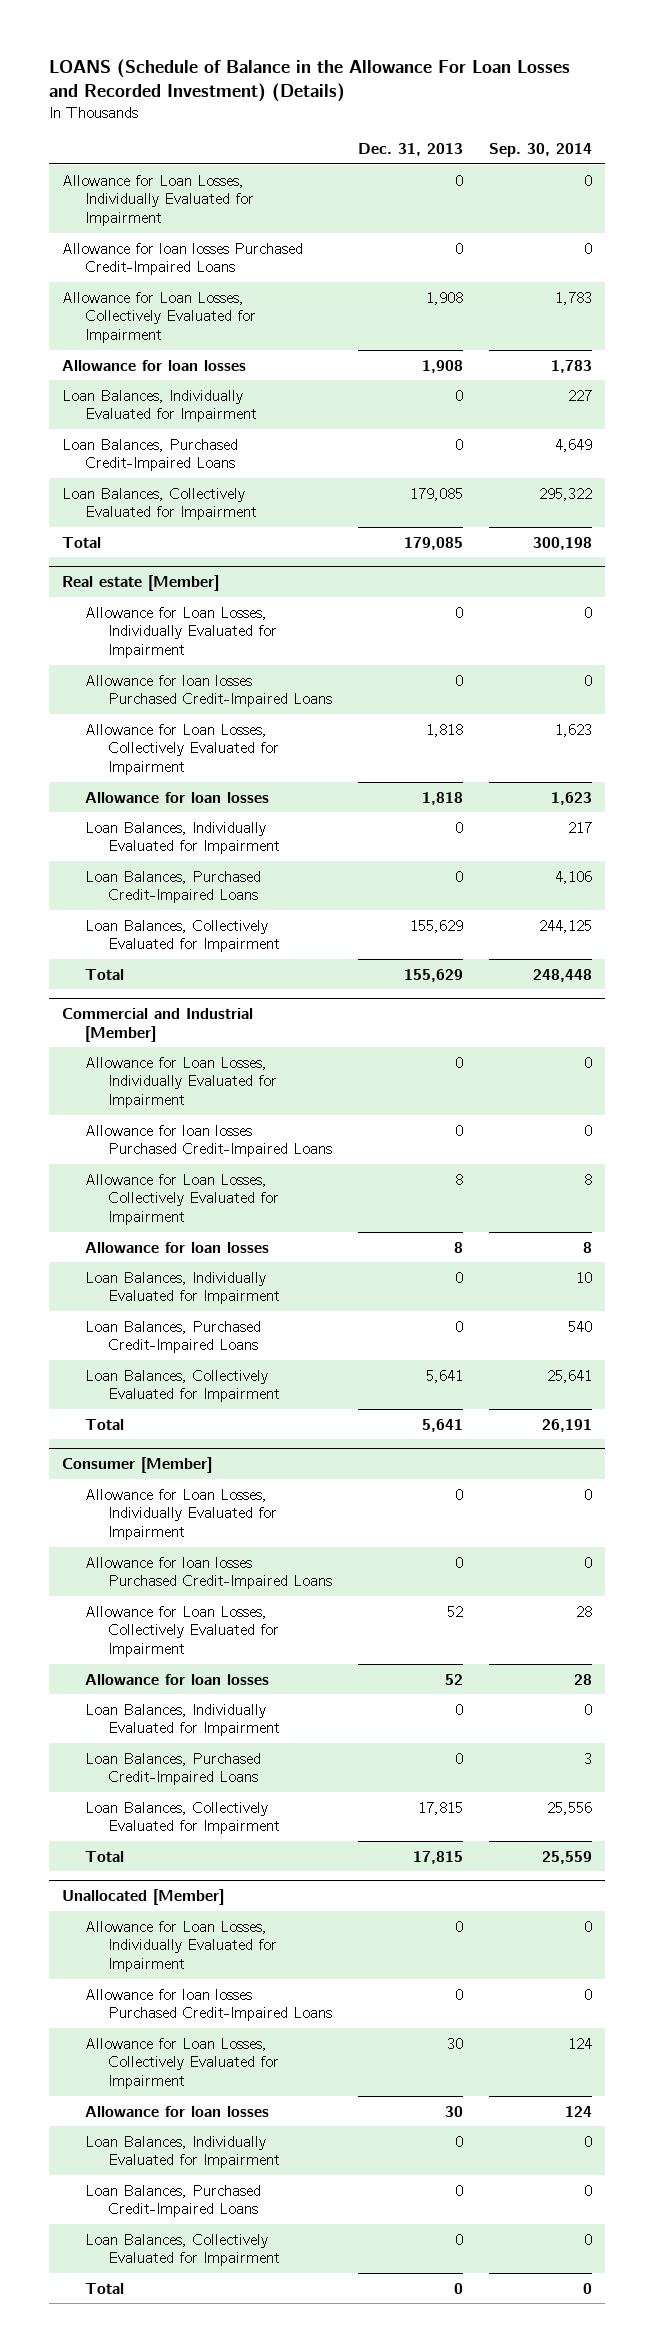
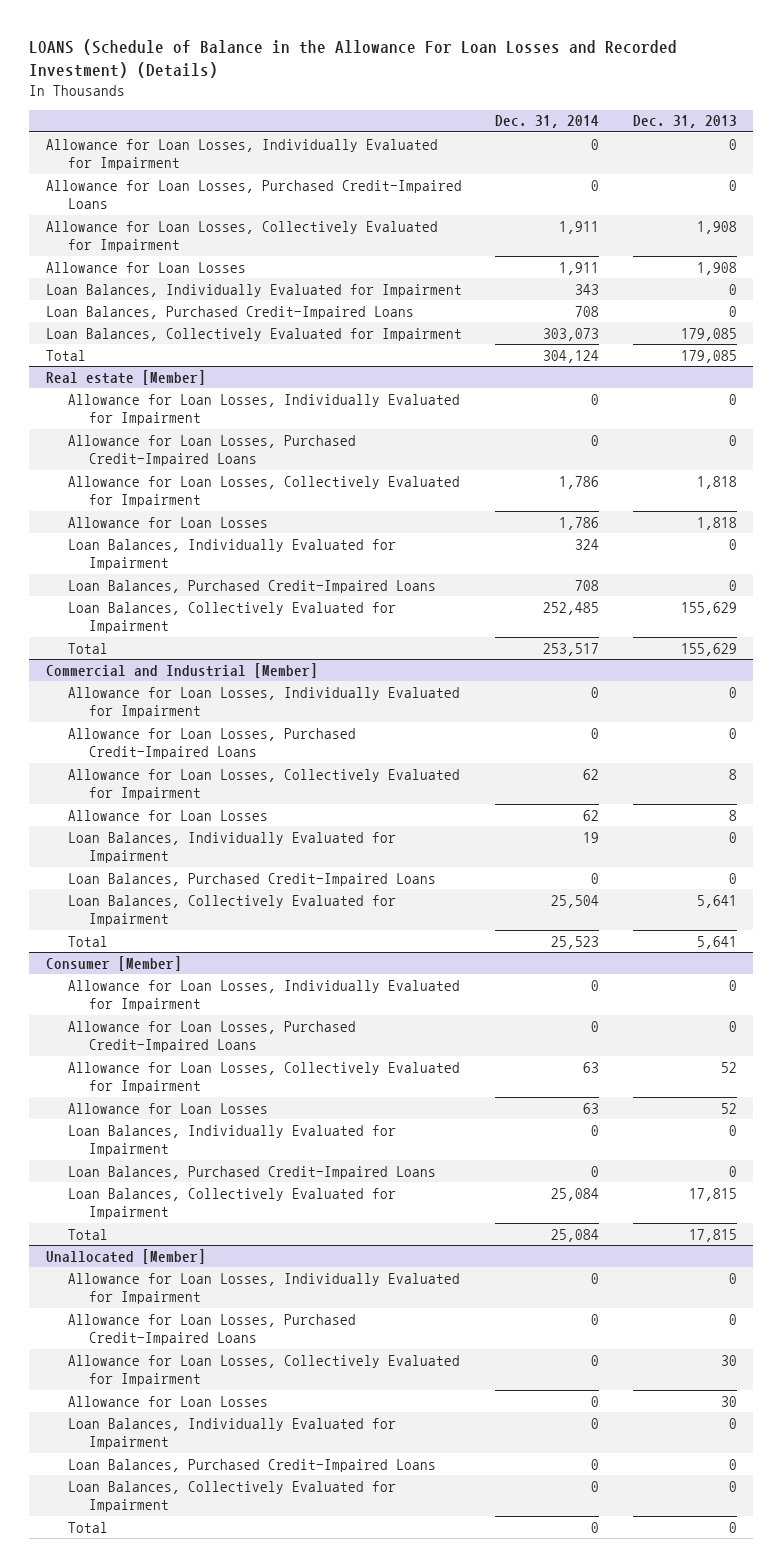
[489,142,593,157] Sep. 30, 2014 -> none
none -> [495,115,600,129] Dec. 31, 2014
[62,242,304,276] Allowance for loan losses Purchased Credit-Impaired Loans -> [45,179,462,210] Allowance for Loan Losses, Purchased Credit-Impaired Loans
[62,359,247,371] Allowance for loan losses -> [45,261,246,273] Allowance for Loan Losses
[85,674,332,708] Allowance for loan losses Purchased Credit-Impaired Loans -> [67,434,356,467] Allowance for Loan Losses, Purchased Credit-Impaired Loans
[85,791,270,803] Allowance for loan losses -> [67,516,268,528] Allowance for Loan Losses
[85,1124,332,1158] Allowance for loan losses Purchased Credit-Impaired Loans -> [67,727,356,760] Allowance for Loan Losses, Purchased Credit-Impaired Loans
[85,1241,270,1253] Allowance for loan losses -> [67,809,268,821] Allowance for Loan Losses
[85,1556,332,1590] Allowance for loan losses Purchased Credit-Impaired Loans -> [67,1020,356,1053] Allowance for Loan Losses, Purchased Credit-Impaired Loans
[85,1673,270,1685] Allowance for loan losses -> [67,1102,268,1114] Allowance for Loan Losses
[85,1988,332,2022] Allowance for loan losses Purchased Credit-Impaired Loans -> [67,1313,356,1346] Allowance for Loan Losses, Purchased Credit-Impaired Loans
[85,2105,270,2117] Allowance for loan losses -> [67,1395,268,1407] Allowance for Loan Losses

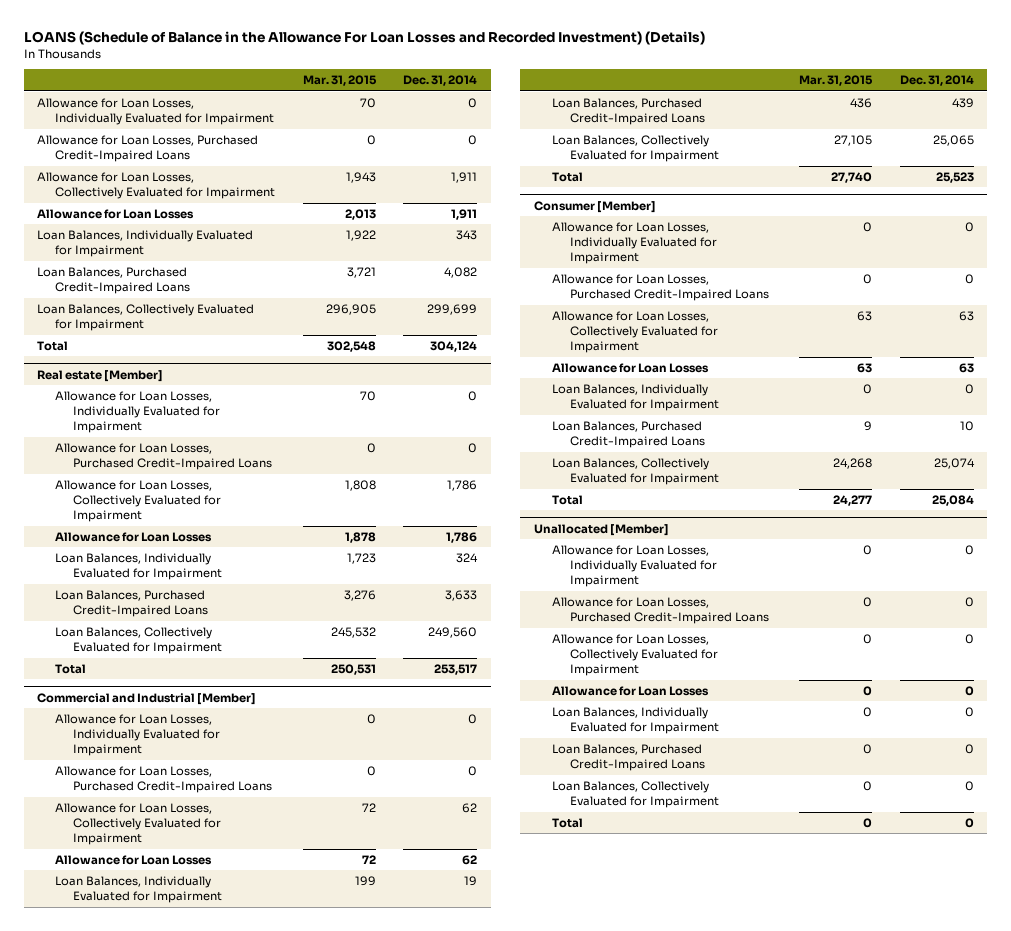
[632,115,737,129] Dec. 31, 2013 -> none
none -> [302,75,377,87] Mar. 31, 2015
[575,305,600,317] 708 -> [444,266,478,278] 4,082
[543,327,600,341] 303,073 -> [427,303,478,315] 299,699
[575,579,600,591] 708 -> [445,589,478,601] 3,633
[543,601,600,615] 252,485 -> [428,626,478,638] 249,560
[591,872,600,884] 0 -> [951,97,974,108] 439
[551,894,600,908] 25,504 -> [932,134,974,146] 25,065
[591,1165,600,1177] 0 -> [959,420,974,431] 10
[551,1187,600,1201] 25,084 -> [933,457,975,469] 25,074

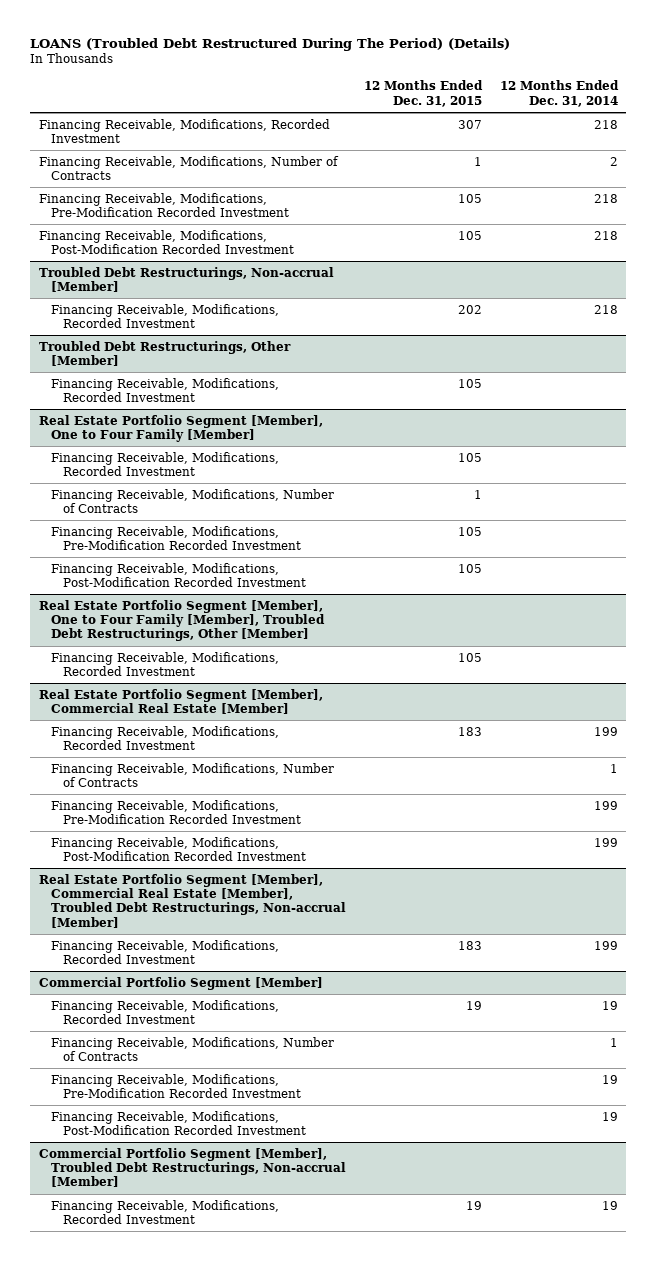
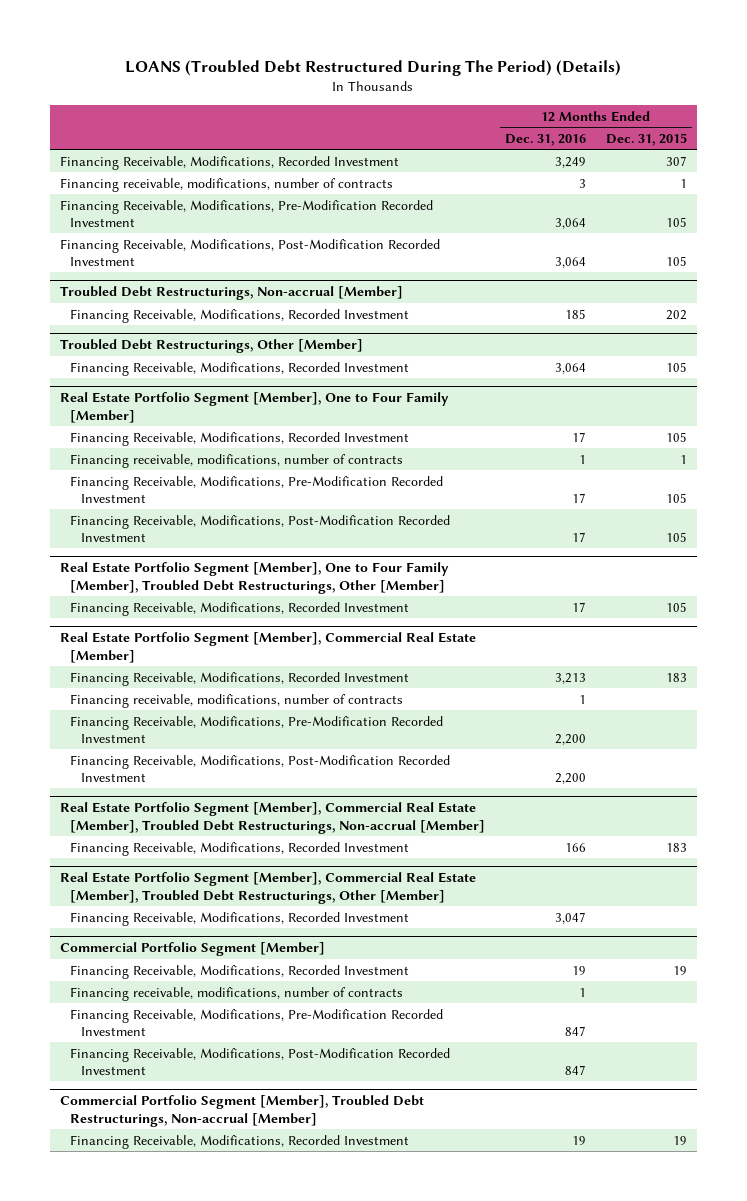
[499,80,619,107] 12 Months Ended Dec. 31, 2014 -> none
none -> [505,133,587,146] Dec. 31, 2016
[39,155,340,180] Financing Receivable, Modifications, Number of Contracts -> [59,177,393,192] Financing receivable, modifications, number of contracts
[51,488,335,513] Financing Receivable, Modifications, Number of Contracts -> [70,453,404,468] Financing receivable, modifications, number of contracts
[51,762,335,787] Financing Receivable, Modifications, Number of Contracts -> [70,693,404,708] Financing receivable, modifications, number of contracts
none -> [59,872,476,904] Real Estate Portfolio Segment [Member], Commercial Real Estate [Member], Troubled Debt Restructurings, Other [Member]
none -> [70,911,410,926] Financing Receivable, Modifications, Recorded Investment
[51,1036,335,1061] Financing Receivable, Modifications, Number of Contracts -> [70,986,404,1001] Financing receivable, modifications, number of contracts

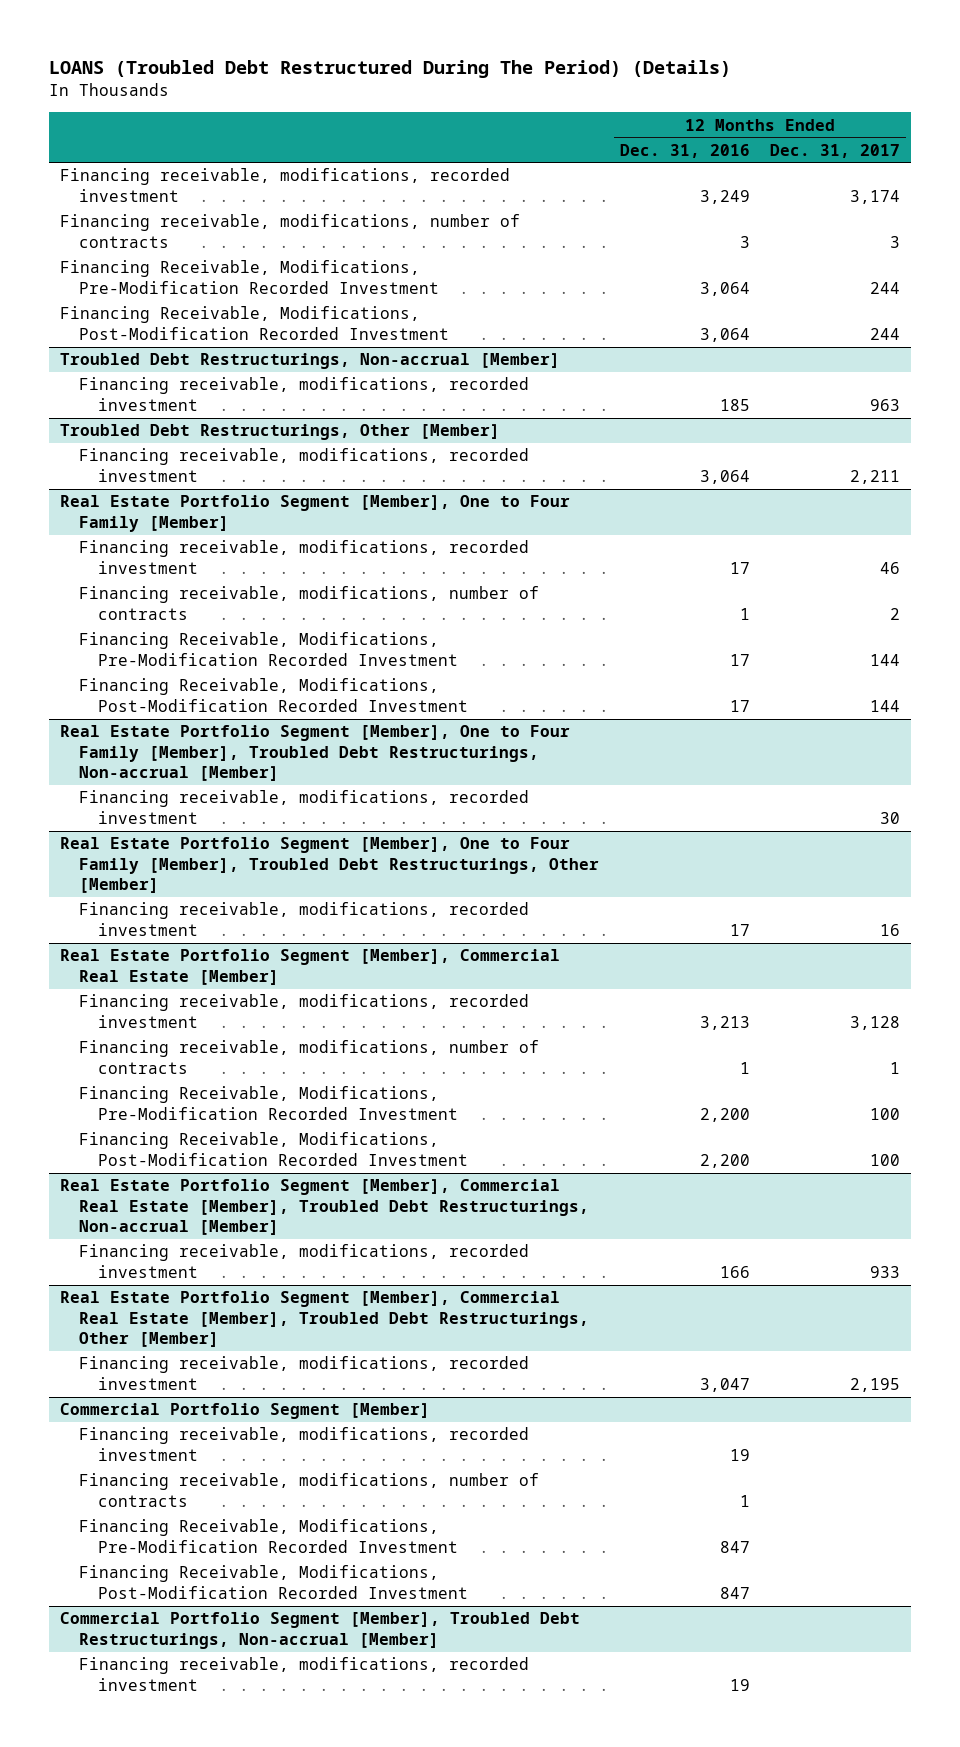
[605,132,687,146] Dec. 31, 2015 -> none
none -> [770,143,901,158] Dec. 31, 2017
[59,155,399,170] Financing Receivable, Modifications, Recorded Investment -> [59,168,510,202] Financing receivable, modifications, recorded investment
[70,308,410,323] Financing Receivable, Modifications, Recorded Investment -> [78,377,529,411] Financing receivable, modifications, recorded investment
[70,361,410,376] Financing Receivable, Modifications, Recorded Investment -> [78,448,529,482] Financing receivable, modifications, recorded investment
[70,431,410,446] Financing Receivable, Modifications, Recorded Investment -> [78,540,529,574] Financing receivable, modifications, recorded investment
none -> [59,725,570,782] Real Estate Portfolio Segment [Member], One to Four Family [Member], Troubled Debt Restructurings, Non-accrual [Member]
none -> [78,790,529,824] Financing receivable, modifications, recorded investment
[70,601,410,616] Financing Receivable, Modifications, Recorded Investment -> [78,902,529,936] Financing receivable, modifications, recorded investment
[70,671,410,686] Financing Receivable, Modifications, Recorded Investment -> [78,994,529,1028] Financing receivable, modifications, recorded investment
[70,841,410,856] Financing Receivable, Modifications, Recorded Investment -> [78,1244,529,1278] Financing receivable, modifications, recorded investment
[70,911,410,926] Financing Receivable, Modifications, Recorded Investment -> [78,1356,529,1390] Financing receivable, modifications, recorded investment
[70,964,410,979] Financing Receivable, Modifications, Recorded Investment -> [78,1427,529,1461] Financing receivable, modifications, recorded investment
[70,1134,410,1149] Financing Receivable, Modifications, Recorded Investment -> [78,1657,529,1691] Financing receivable, modifications, recorded investment

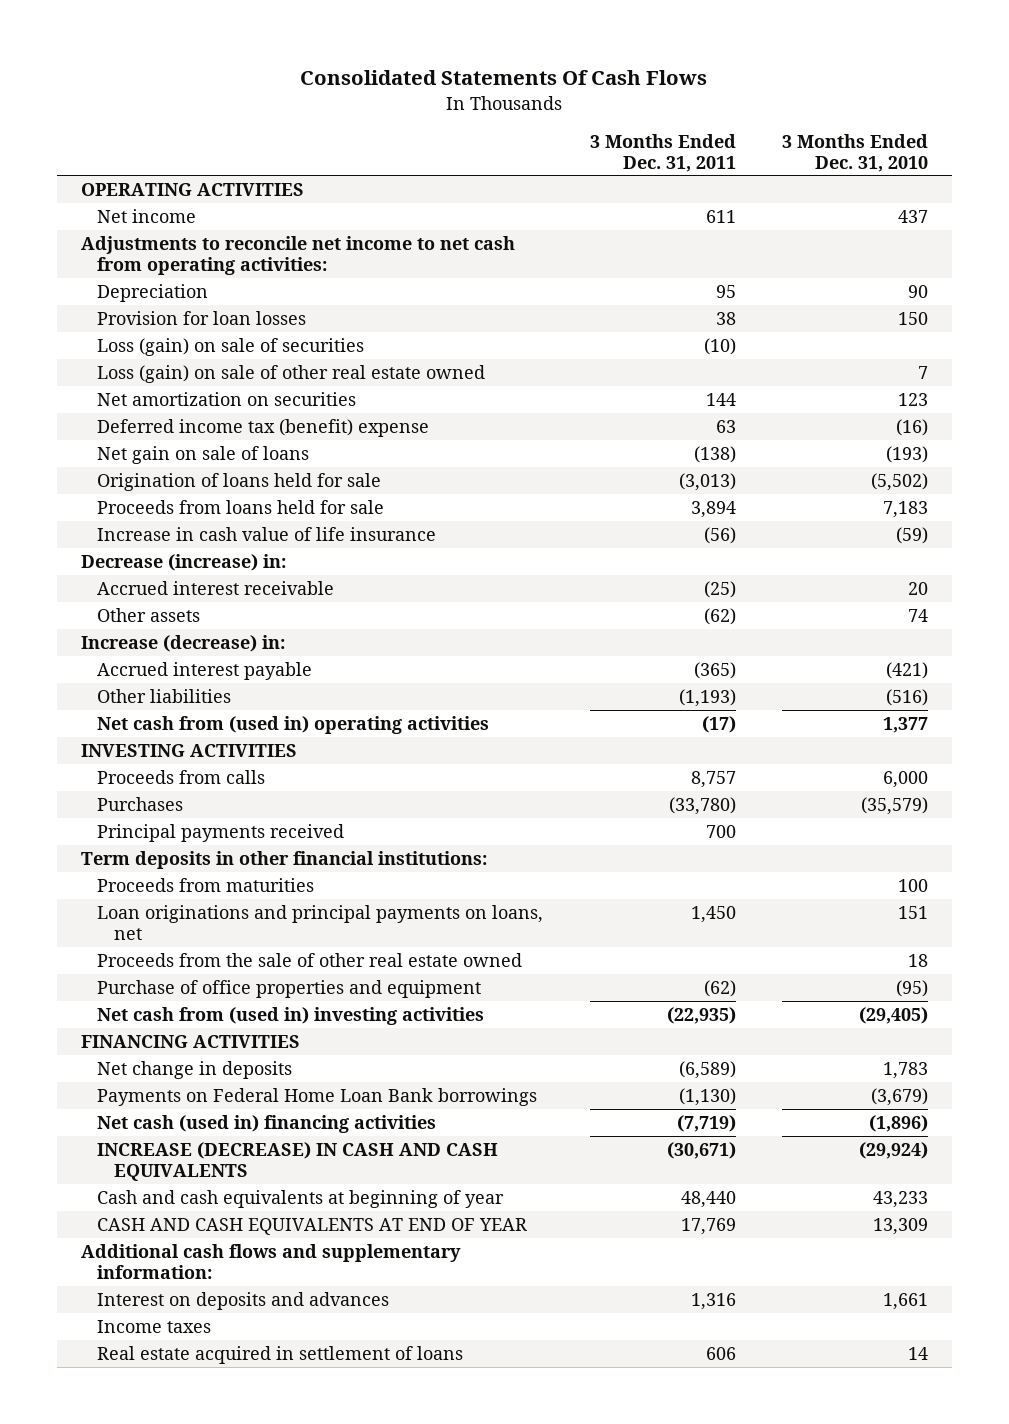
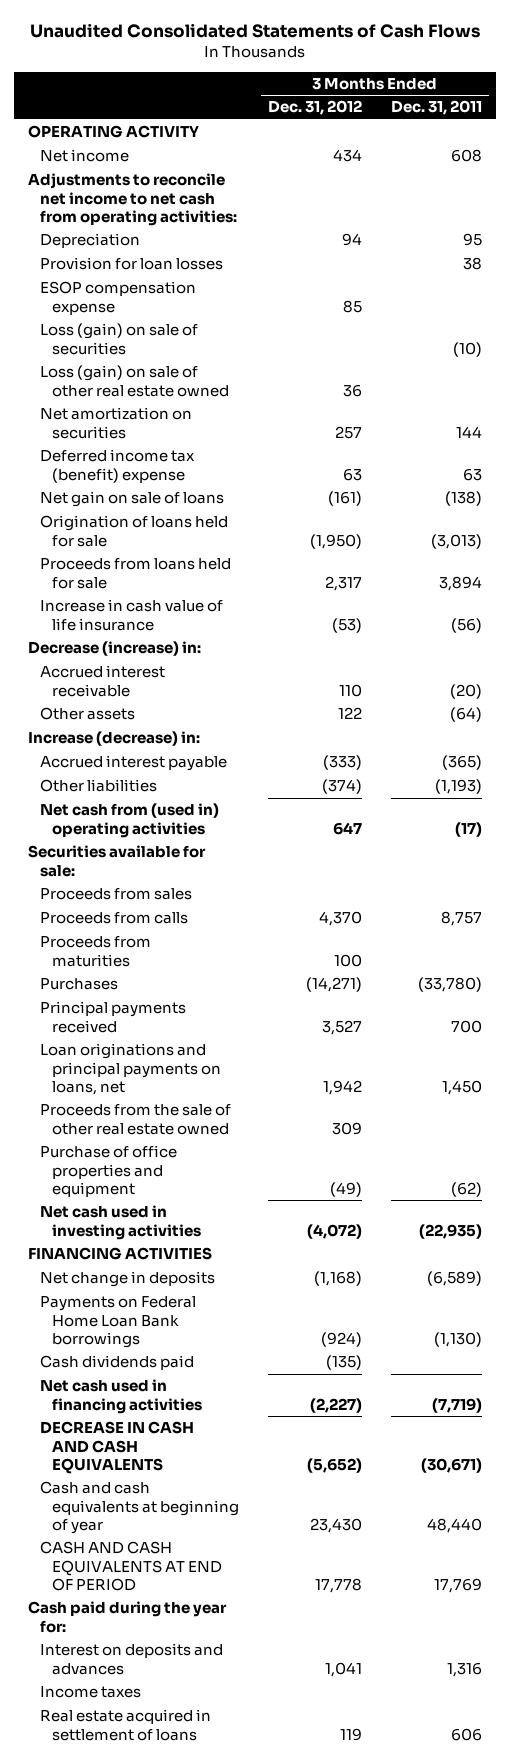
[300,70,708,86] Consolidated Statements Of Cash Flows -> [29,22,480,38] Unaudited Consolidated Statements of Cash Flows
[782,133,929,172] 3 Months Ended Dec. 31, 2010 -> none
none -> [267,100,362,116] Dec. 31, 2012
[80,182,304,196] OPERATING ACTIVITIES -> [27,125,199,139] OPERATING ACTIVITY
[705,209,736,223] 611 -> [450,149,482,163] 608
none -> [40,281,197,315] ESOP compensation expense
[703,580,736,598] (25) -> [449,683,482,699] (20)
[703,607,736,625] (62) -> [449,707,482,723] (64)
[80,743,297,757] INVESTING ACTIVITIES -> none
none -> [27,845,206,877] Securities available for sale:
none -> [40,888,193,901] Proceeds from sales
[97,877,315,892] Proceeds from maturities -> [40,936,152,967] Proceeds from maturities
[80,850,487,869] Term deposits in other financial institutions: -> none
[97,1006,485,1025] Net cash from (used in) investing activities -> [40,1205,202,1240] Net cash used in investing activities
none -> [40,1355,195,1371] Cash dividends paid
[97,1114,437,1133] Net cash (used in) financing activities -> [40,1379,203,1414] Net cash used in financing activities
[97,1141,499,1181] INCREASE (DECREASE) IN CASH AND CASH EQUIVALENTS -> [40,1421,195,1475] DECREASE IN CASH AND CASH EQUIVALENTS
[97,1217,528,1235] CASH AND CASH EQUIVALENTS AT END OF YEAR -> [40,1541,223,1592] CASH AND CASH EQUIVALENTS AT END OF PERIOD
[80,1243,461,1279] Additional cash flows and supplementary information: -> [27,1601,227,1633] Cash paid during the year for:

